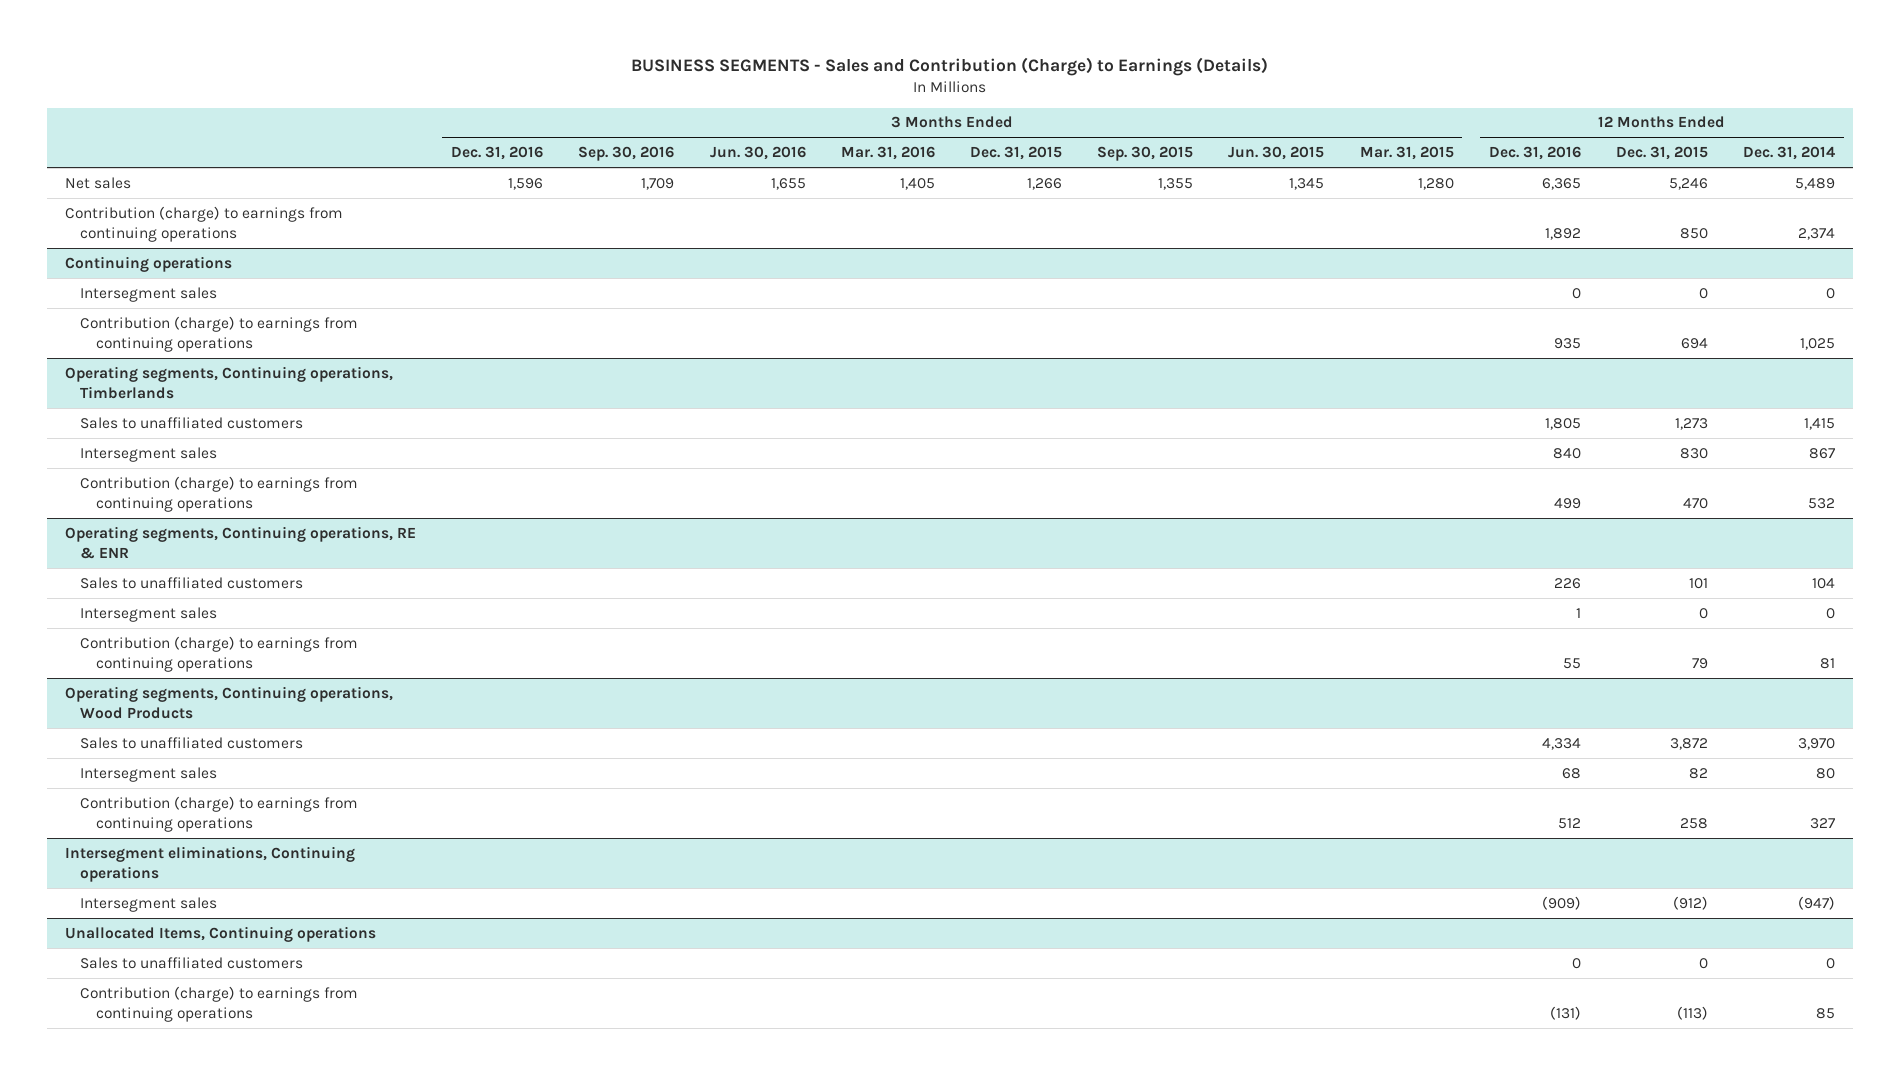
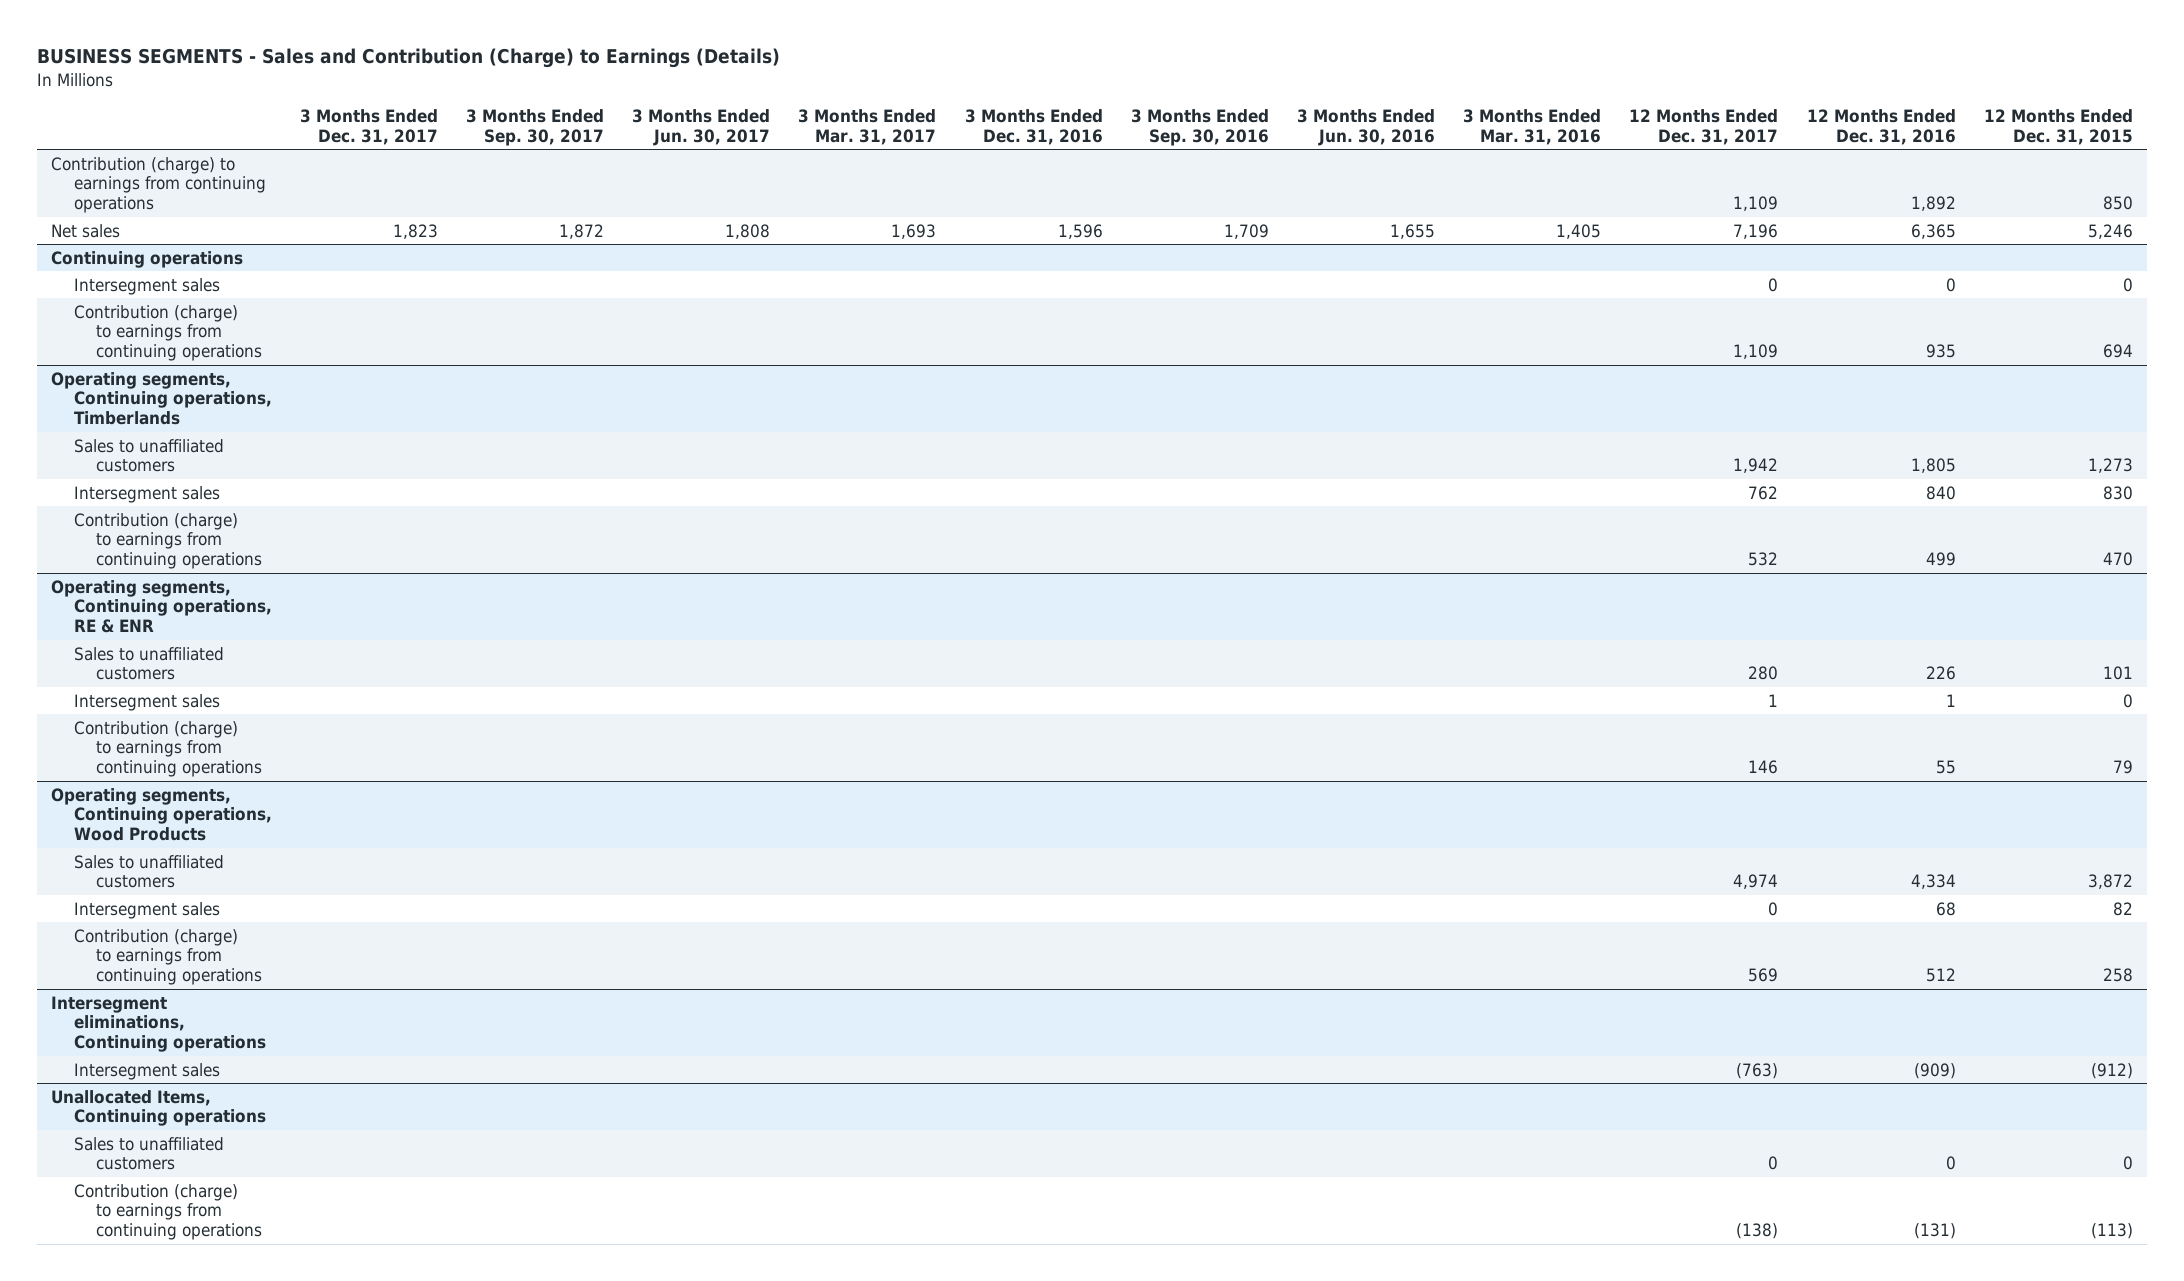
[969,146,1062,161] Dec. 31, 2015 -> none
[1097,146,1194,162] Sep. 30, 2015 -> none
[1228,146,1325,161] Jun. 30, 2015 -> none
[1359,146,1454,161] Mar. 31, 2015 -> none
[1743,146,1836,161] Dec. 31, 2014 -> none
none -> [299,109,438,145] 3 Months Ended Dec. 31, 2017
none -> [465,109,604,146] 3 Months Ended Sep. 30, 2017
none -> [632,109,771,146] 3 Months Ended Jun. 30, 2017
none -> [798,109,937,145] 3 Months Ended Mar. 31, 2017
none -> [1629,109,1779,145] 12 Months Ended Dec. 31, 2017
[65,176,132,189] Net sales -> [51,223,121,238] Net sales

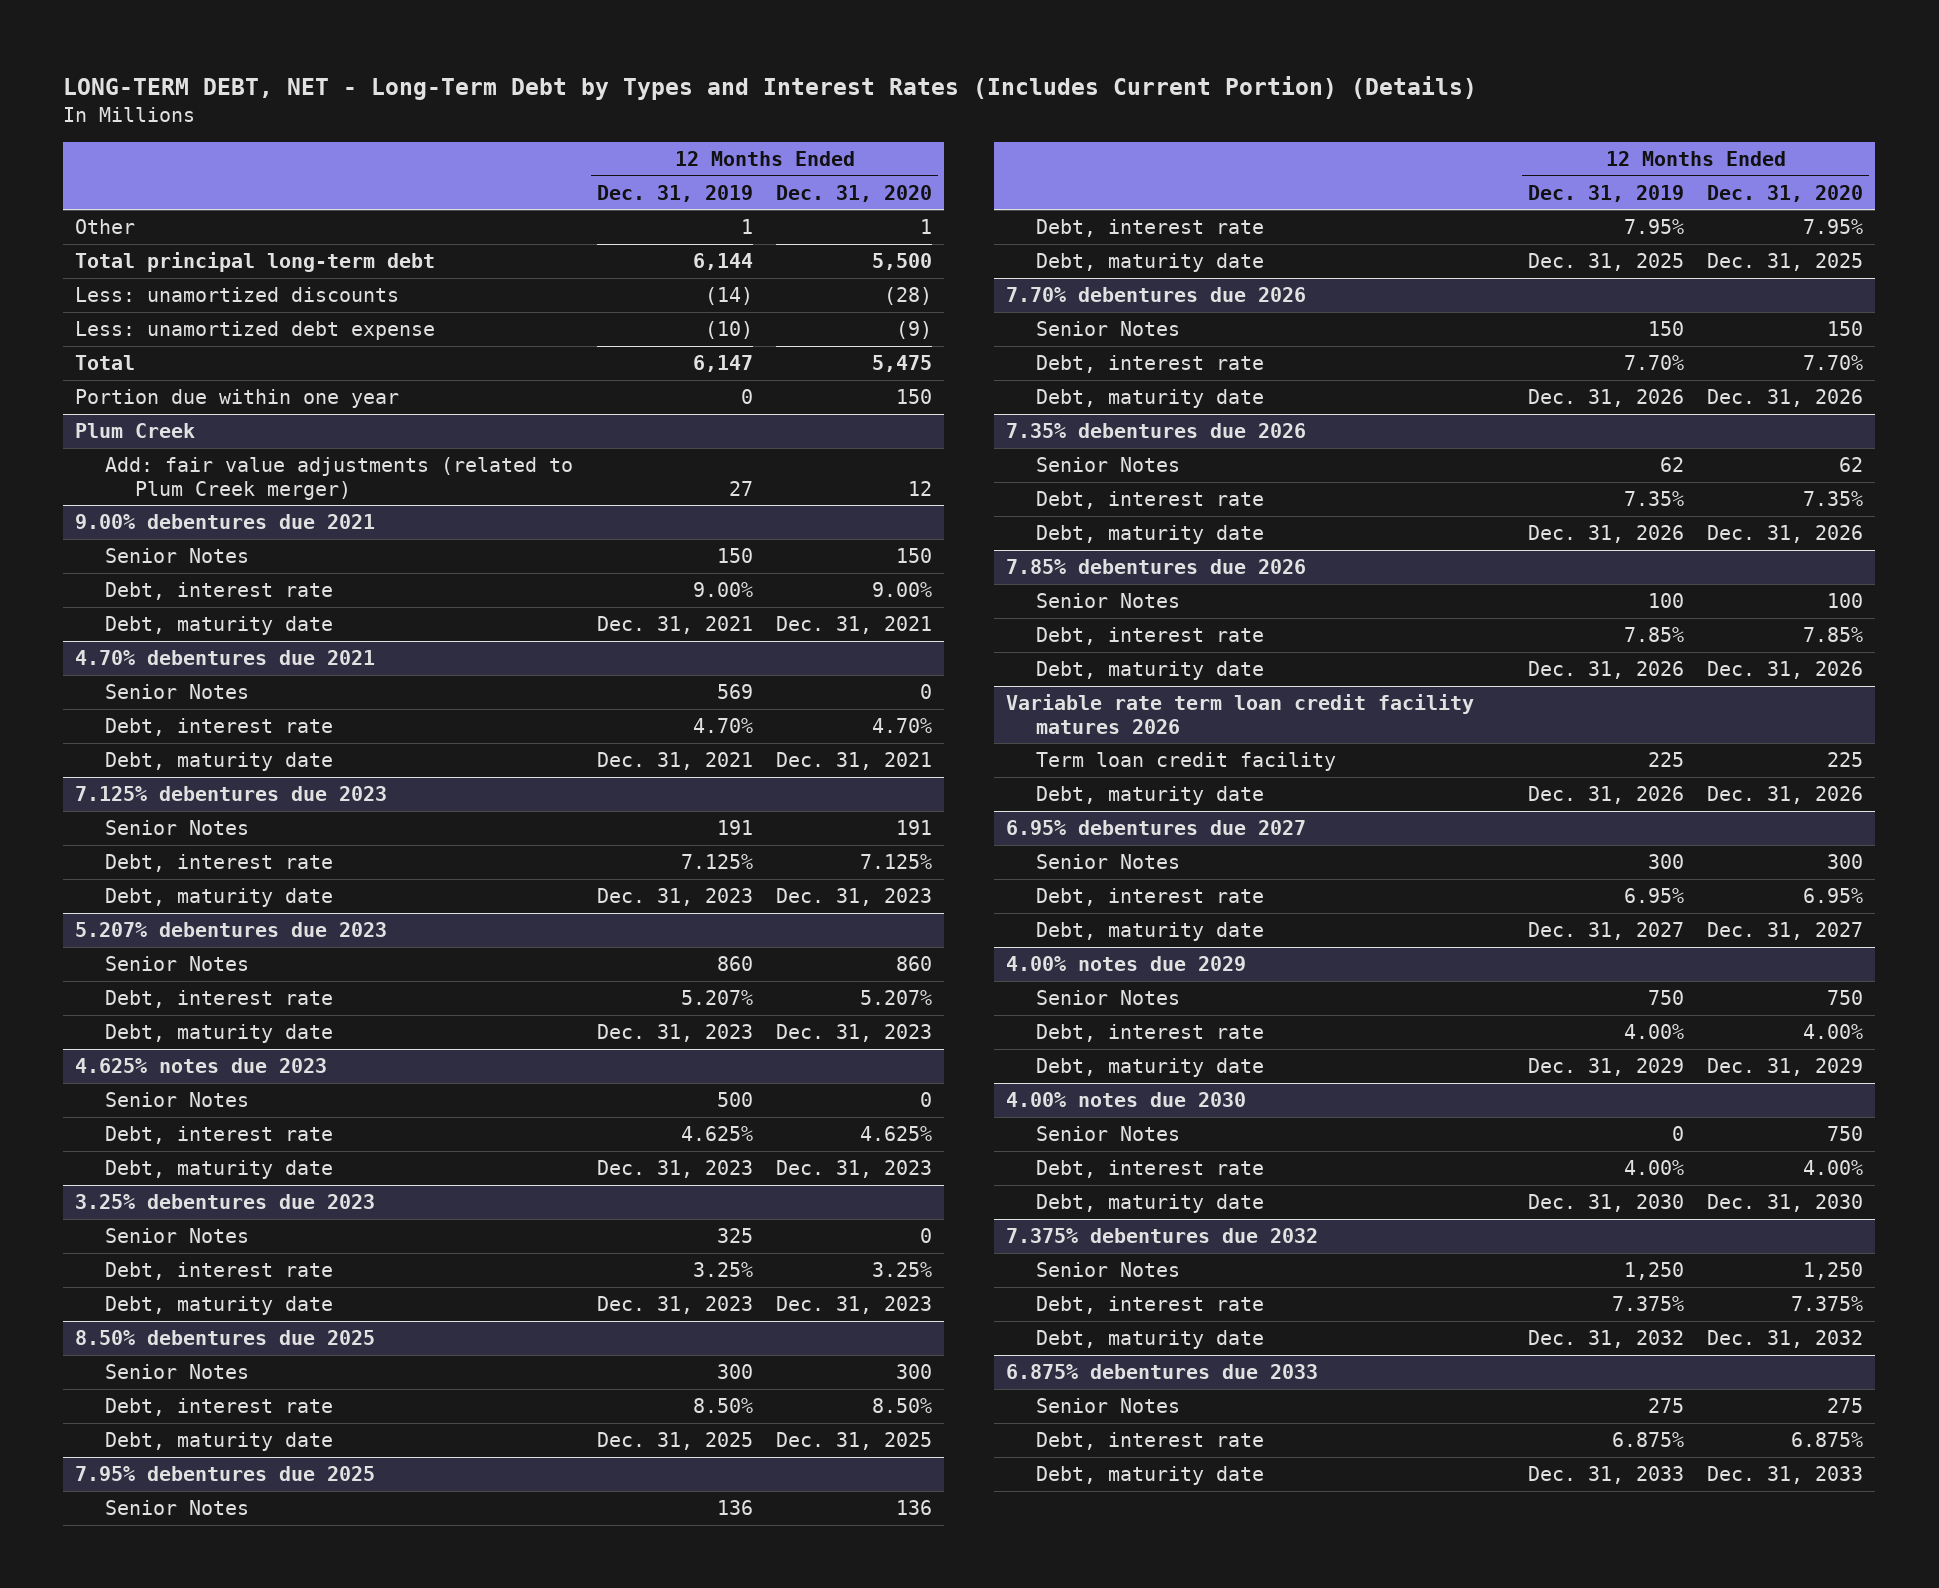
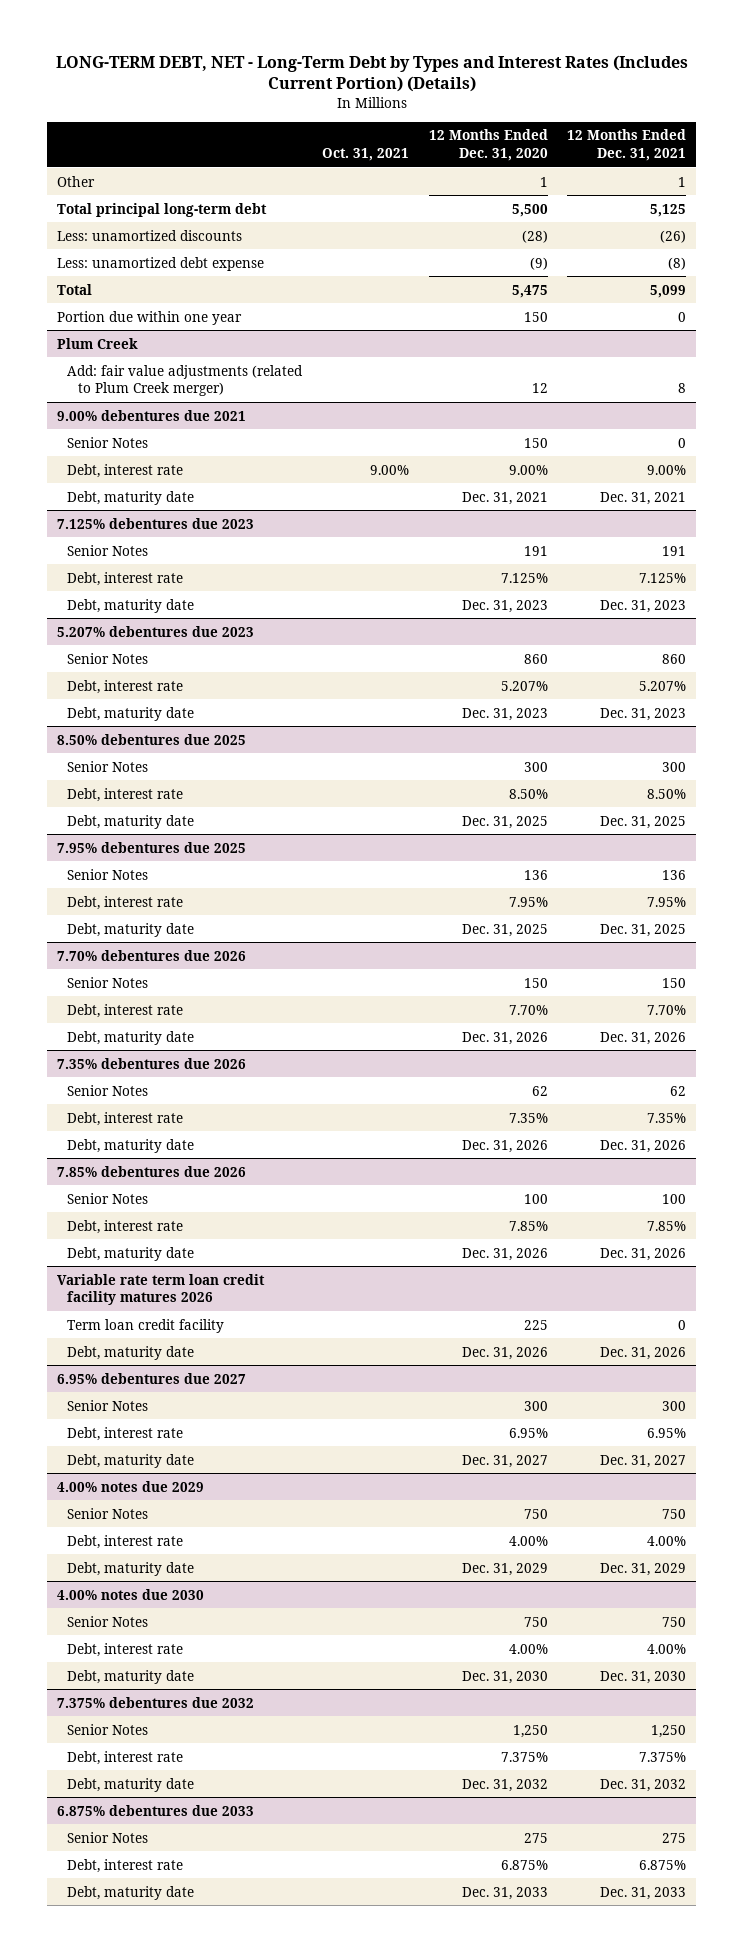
[596,184,753,202] Dec. 31, 2019 -> none
none -> [321,147,409,161] Oct. 31, 2021
none -> [567,129,687,161] 12 Months Ended Dec. 31, 2021
[75,650,376,666] 4.70% debentures due 2021 -> none
[105,684,250,700] Senior Notes -> none
[105,718,334,737] Debt, interest rate -> none
[105,752,334,772] Debt, maturity date -> none
[75,1058,328,1074] 4.625% notes due 2023 -> none
[105,1092,250,1108] Senior Notes -> none
[105,1126,334,1145] Debt, interest rate -> none
[105,1160,334,1180] Debt, maturity date -> none
[75,1194,376,1210] 3.25% debentures due 2023 -> none
[105,1228,250,1244] Senior Notes -> none
[105,1262,334,1281] Debt, interest rate -> none
[105,1296,334,1316] Debt, maturity date -> none

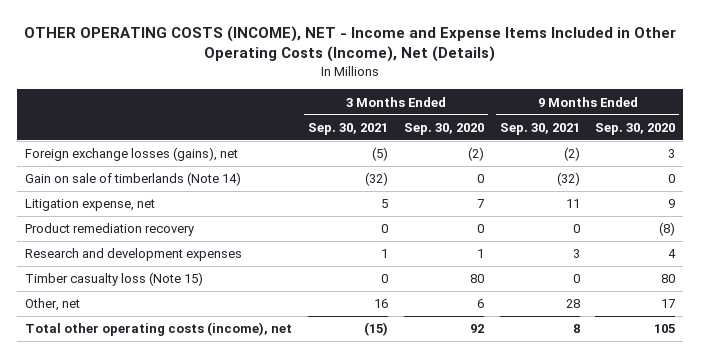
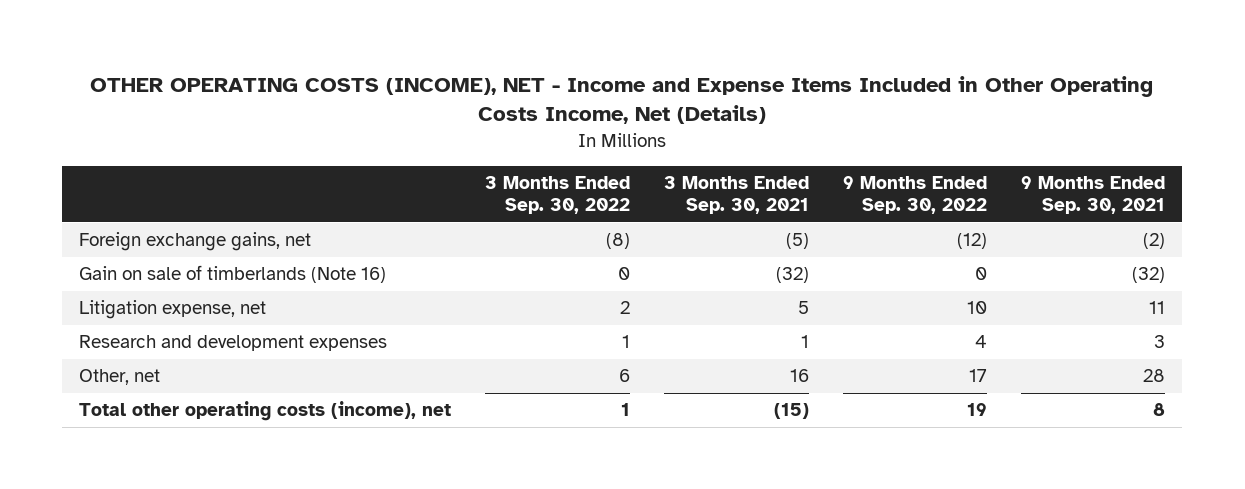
[24,25,677,63] OTHER OPERATING COSTS (INCOME), NET - Income and Expense Items Included in Other Operating Costs (Income), Net (Details) -> [90,75,1154,125] OTHER OPERATING COSTS (INCOME), NET - Income and Expense Items Included in Other Operating Costs Income, Net (Details)
[403,122,484,135] Sep. 30, 2020 -> none
[595,122,676,135] Sep. 30, 2020 -> none
none -> [485,176,631,215] 3 Months Ended Sep. 30, 2022
none -> [843,176,988,215] 9 Months Ended Sep. 30, 2022
[25,147,239,162] Foreign exchange losses (gains), net -> [79,232,312,252] Foreign exchange gains, net
[25,172,242,187] Gain on sale of timberlands (Note 14) -> [79,265,387,284] Gain on sale of timberlands (Note 16)
[25,223,195,237] Product remediation recovery -> none
[25,272,204,287] Timber casualty loss (Note 15) -> none

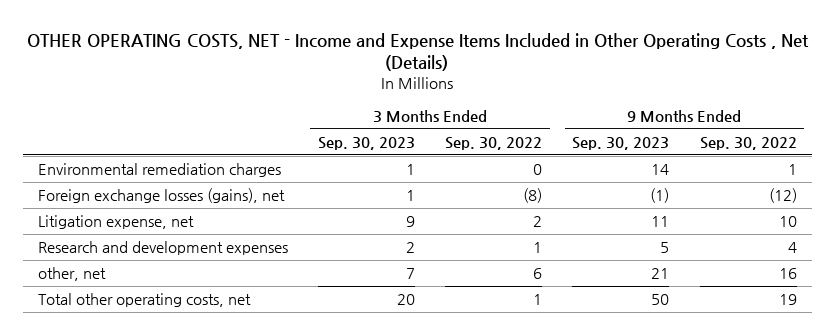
[90,75,1154,125] OTHER OPERATING COSTS (INCOME), NET - Income and Expense Items Included in Other Operating Costs Income, Net (Details) -> [27,32,810,72] OTHER OPERATING COSTS, NET - Income and Expense Items Included in Other Operating Costs , Net (Details)
[664,176,810,215] 3 Months Ended Sep. 30, 2021 -> none
[1021,176,1166,215] 9 Months Ended Sep. 30, 2021 -> none
none -> [318,137,416,151] Sep. 30, 2023
none -> [572,137,670,151] Sep. 30, 2023
[79,265,387,284] Gain on sale of timberlands (Note 16) -> none
none -> [37,163,281,178] Environmental remediation charges
[79,232,312,252] Foreign exchange gains, net -> [37,188,285,204] Foreign exchange losses (gains), net
[79,369,161,386] Other, net -> [37,267,106,282] other, net
[969,369,988,383] 17 -> [778,268,797,280] 16
[79,401,452,422] Total other operating costs (income), net -> [37,293,251,308] Total other operating costs, net

